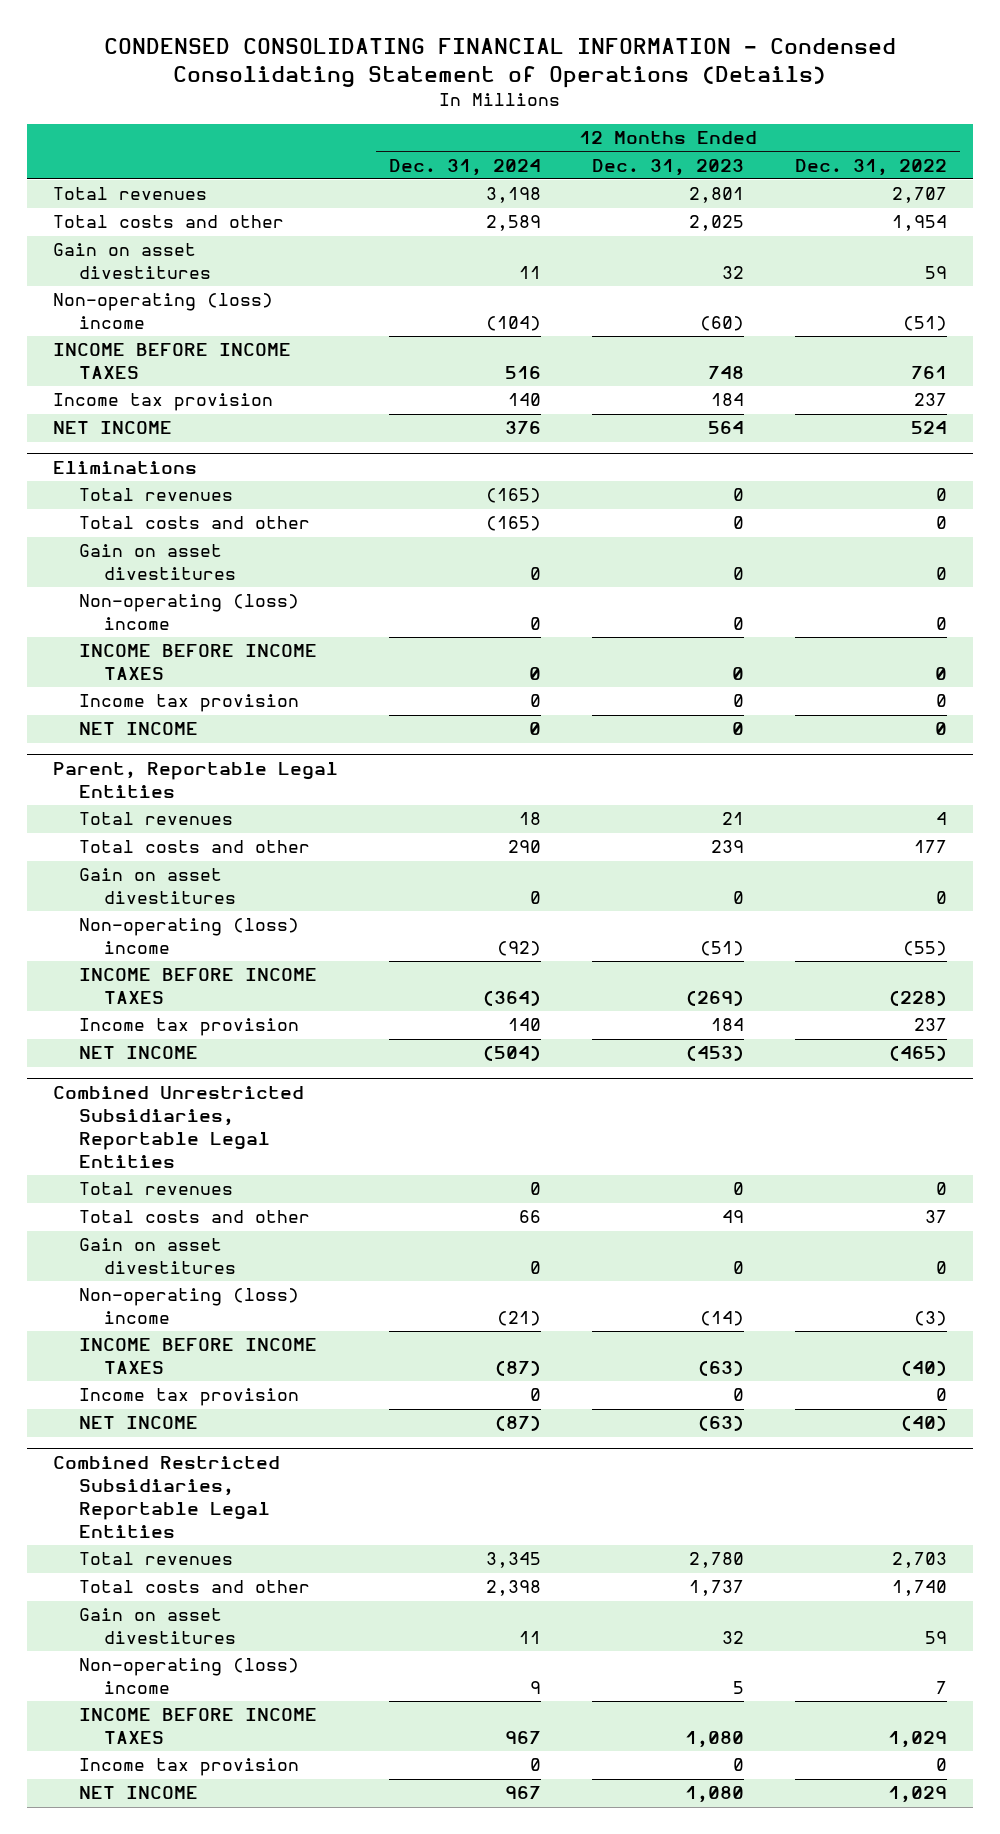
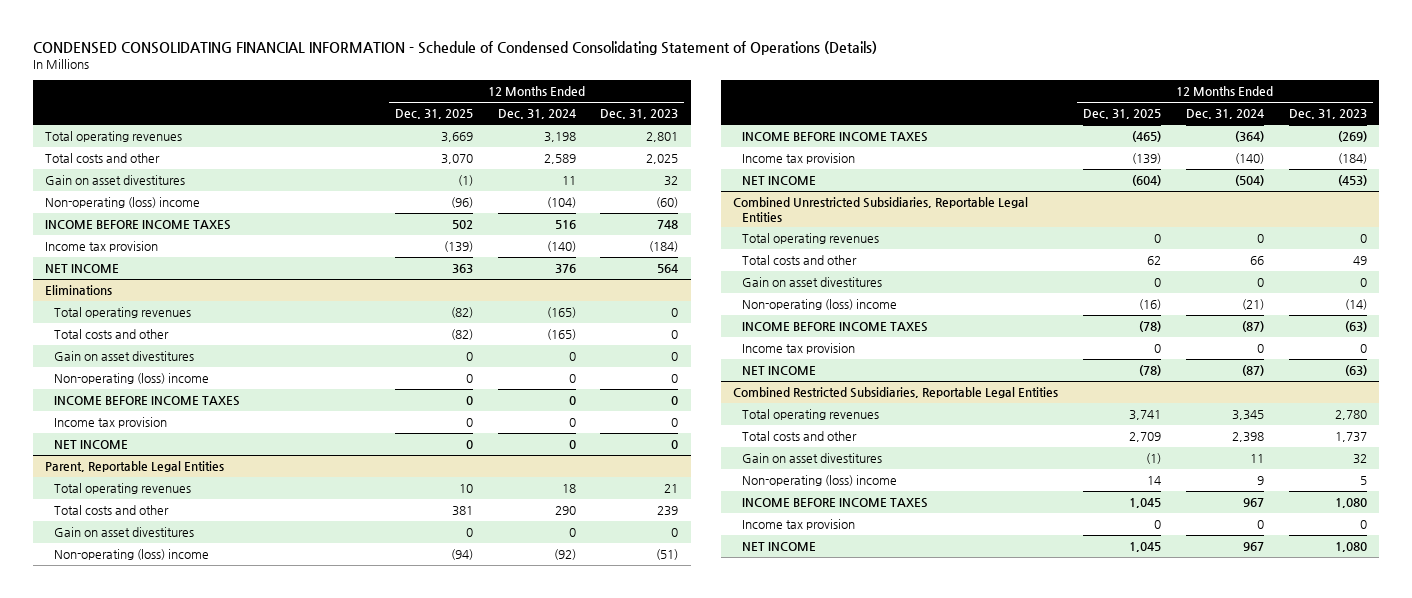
[103,38,896,88] CONDENSED CONSOLIDATING FINANCIAL INFORMATION - Condensed Consolidating Statement of Operations (Details) -> [32,40,877,55] CONDENSED CONSOLIDATING FINANCIAL INFORMATION - Schedule of Condensed Consolidating Statement of Operations (Details)
[795,158,948,176] Dec. 31, 2022 -> none
none -> [394,109,473,120] Dec. 31, 2025
[52,187,207,201] Total revenues -> [45,131,183,143] Total operating revenues
[507,393,541,407] 140 -> [546,241,576,253] (140)
[711,393,745,407] 184 -> [649,241,679,253] (184)
[78,488,233,502] Total revenues -> [54,307,192,319] Total operating revenues
[78,812,233,826] Total revenues -> [54,483,192,495] Total operating revenues
[507,1018,541,1032] 140 -> [1234,153,1264,165] (140)
[711,1018,745,1032] 184 -> [1337,153,1367,165] (184)
[78,1182,233,1196] Total revenues -> [742,233,880,245] Total operating revenues
[78,1552,233,1566] Total revenues -> [742,409,880,421] Total operating revenues

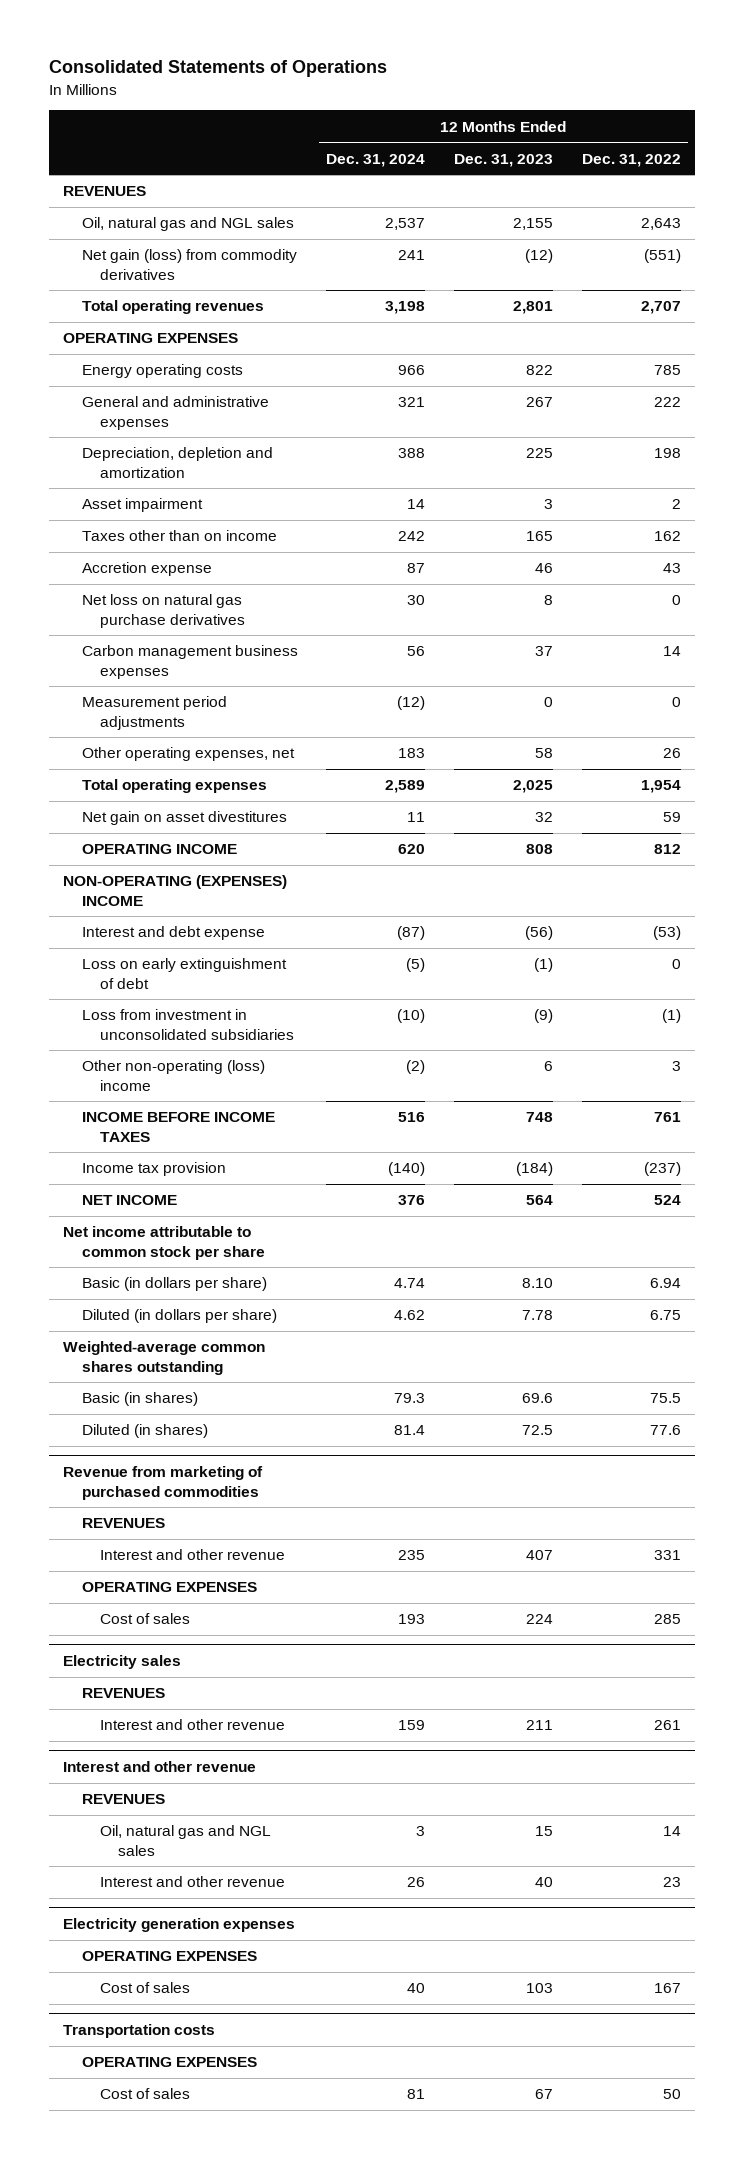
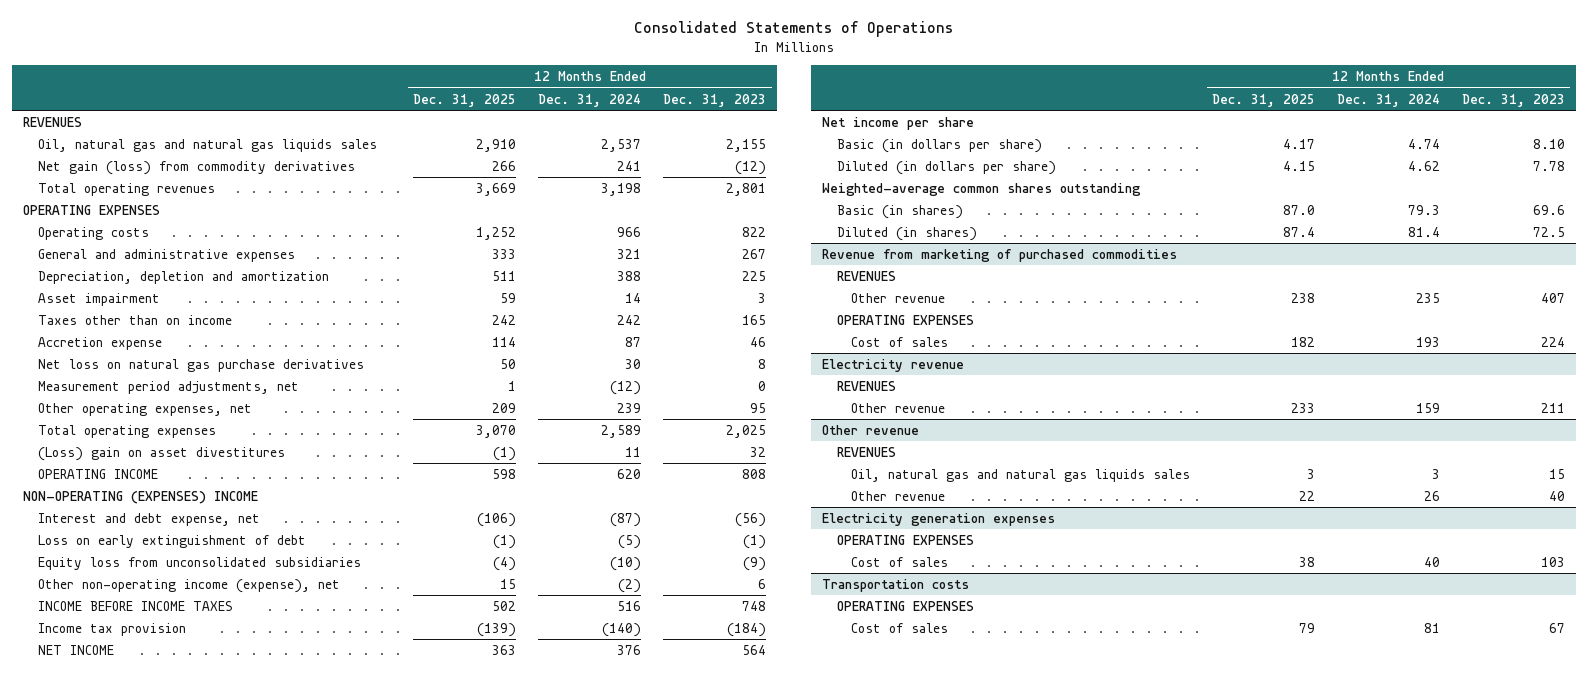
[581,153,681,167] Dec. 31, 2022 -> none
none -> [413,93,517,107] Dec. 31, 2025
[81,217,294,232] Oil, natural gas and NGL sales -> [37,138,377,152] Oil, natural gas and natural gas liquids sales
[81,364,243,379] Energy operating costs -> [37,226,149,240] Operating costs
[81,645,298,679] Carbon management business expenses -> none
[81,696,227,730] Measurement period adjustments -> [37,380,299,394] Measurement period adjustments, net
[398,748,426,759] 183 -> [617,402,642,413] 239
[534,748,553,759] 58 -> [750,402,767,413] 95
[81,811,287,826] Net gain on asset divestitures -> [37,446,285,461] (Loss) gain on asset divestitures
[81,926,265,941] Interest and debt expense -> [37,512,260,526] Interest and debt expense, net
[81,1009,294,1040] Loss from investment in unconsolidated subsidiaries -> [37,556,361,570] Equity loss from unconsolidated subsidiaries
[81,1060,265,1091] Other non-operating (loss) income -> [37,578,340,593] Other non-operating income (expense), net
[63,1226,265,1260] Net income attributable to common stock per share -> [822,116,975,130] Net income per share
[99,1549,285,1561] Interest and other revenue -> [851,292,946,303] Other revenue
[63,1655,182,1670] Electricity sales -> [822,358,965,372] Electricity revenue
[99,1719,285,1731] Interest and other revenue -> [851,402,946,413] Other revenue
[63,1761,257,1773] Interest and other revenue -> [822,424,920,435] Other revenue
[99,1825,271,1856] Oil, natural gas and NGL sales -> [851,468,1191,482] Oil, natural gas and natural gas liquids sales
[99,1876,285,1888] Interest and other revenue -> [851,490,946,501] Other revenue

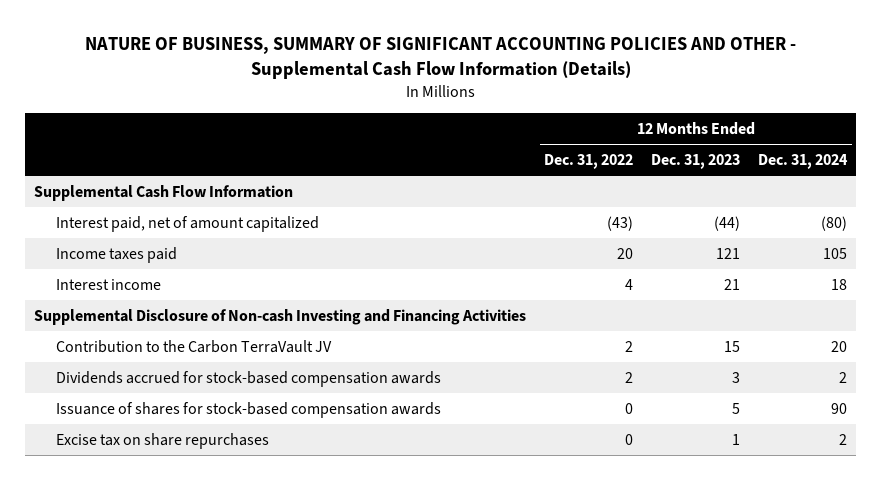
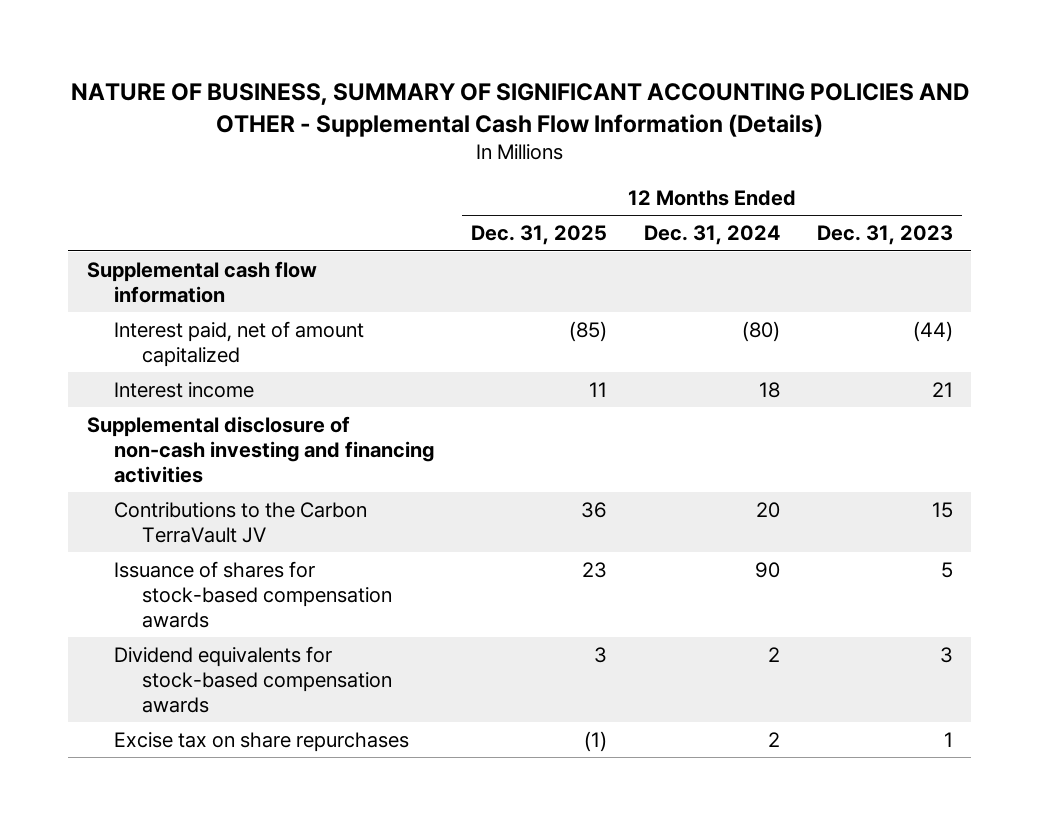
[544,154,634,170] Dec. 31, 2022 -> none
none -> [471,225,608,246] Dec. 31, 2025
[33,184,293,201] Supplemental Cash Flow Information -> [86,260,317,303] Supplemental cash flow information
[56,246,178,263] Income taxes paid -> none
[56,370,442,387] Dividends accrued for stock-based compensation awards -> none
[33,308,526,325] Supplemental Disclosure of Non-cash Investing and Financing Activities -> [86,415,435,483] Supplemental disclosure of non-cash investing and financing activities
[56,339,333,353] Contribution to the Carbon TerraVault JV -> [114,501,368,543] Contributions to the Carbon TerraVault JV
none -> [114,645,393,713] Dividend equivalents for stock-based compensation awards

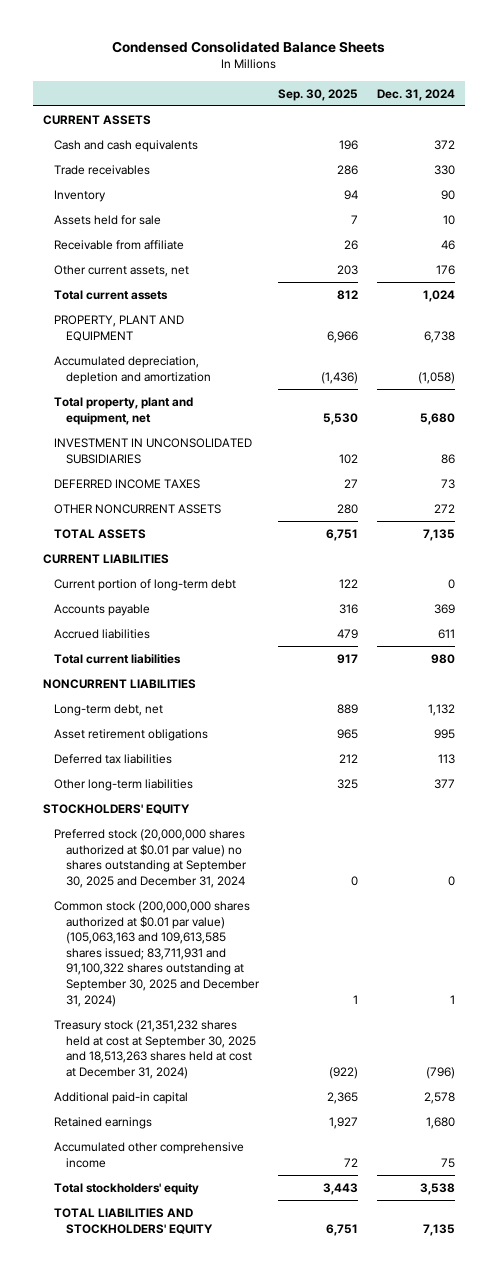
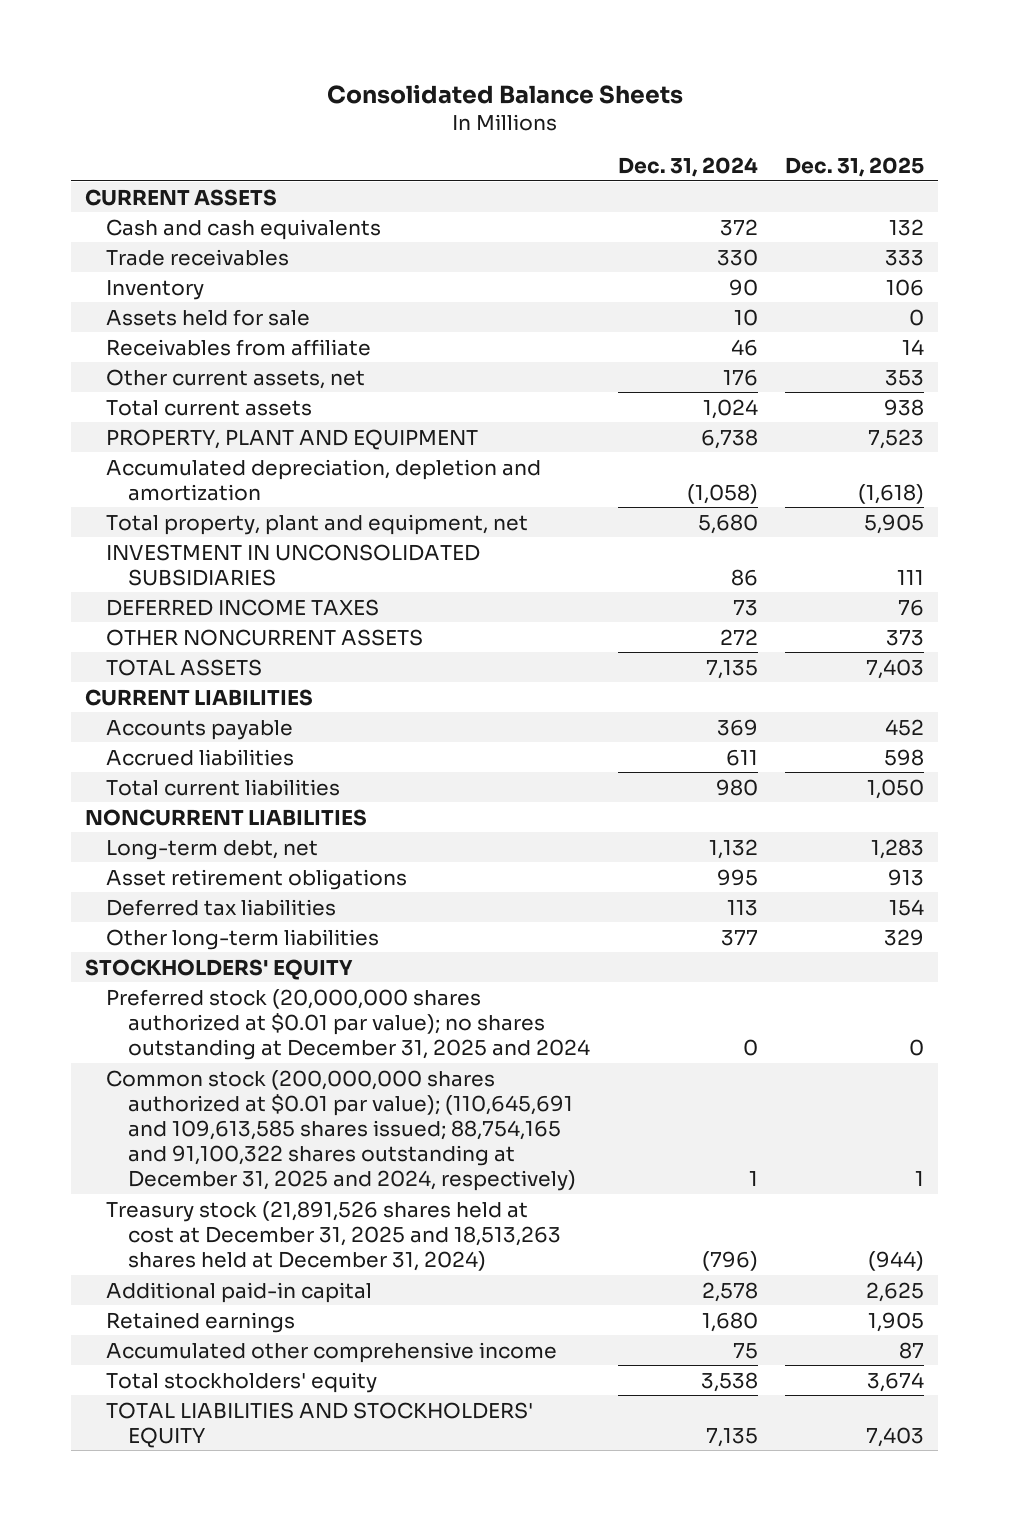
[111,41,385,54] Condensed Consolidated Balance Sheets -> [326,83,683,104] Consolidated Balance Sheets
[277,88,358,101] Sep. 30, 2025 -> none
none -> [785,157,925,178] Dec. 31, 2025
[54,239,185,250] Receivable from affiliate -> [106,338,372,356] Receivables from affiliate
[54,578,237,591] Current portion of long-term debt -> none
[54,828,247,888] Preferred stock (20,000,000 shares authorized at $0.01 par value) no shares outstanding at September 30, 2025 and December 31, 2024 -> [106,988,590,1060] Preferred stock (20,000,000 shares authorized at $0.01 par value); no shares outstanding at December 31, 2025 and 2024
[54,900,260,1007] Common stock (200,000,000 shares authorized at $0.01 par value) (105,063,163 and 109,613,585 shares issued; 83,711,931 and 91,100,322 shares outstanding at September 30, 2025 and December 31, 2024) -> [106,1069,576,1192] Common stock (200,000,000 shares authorized at $0.01 par value); (110,645,691 and 109,613,585 shares issued; 88,754,165 and 91,100,322 shares outstanding at December 31, 2025 and 2024, respectively)
[54,1019,256,1079] Treasury stock (21,351,232 shares held at cost at September 30, 2025 and 18,513,263 shares held at cost at December 31, 2024) -> [106,1200,561,1271] Treasury stock (21,891,526 shares held at cost at December 31, 2025 and 18,513,263 shares held at December 31, 2024)

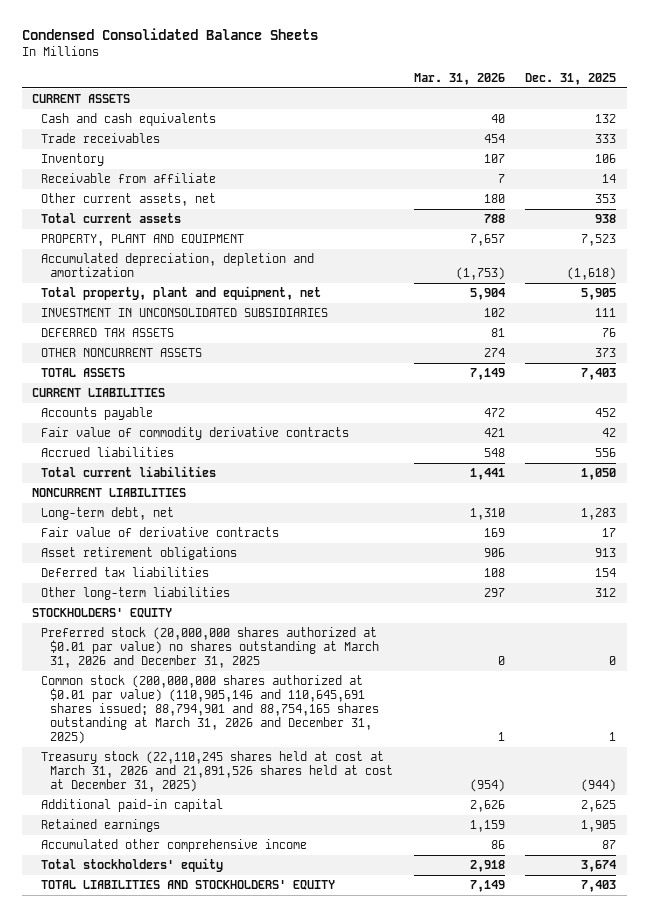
[326,83,683,104] Consolidated Balance Sheets -> [21,27,318,40] Condensed Consolidated Balance Sheets
[617,157,758,178] Dec. 31, 2024 -> none
none -> [413,72,505,85] Mar. 31, 2026
[106,308,311,326] Assets held for sale -> none
[106,338,372,356] Receivables from affiliate -> [40,173,216,184] Receivable from affiliate
[106,598,380,616] DEFERRED INCOME TAXES -> [40,328,174,338] DEFERRED TAX ASSETS
none -> [40,427,349,441] Fair value of commodity derivative contracts
[884,748,925,766] 598 -> [595,448,617,458] 556
none -> [40,527,279,538] Fair value of derivative contracts
[884,928,925,946] 329 -> [595,588,617,598] 312
[106,988,590,1060] Preferred stock (20,000,000 shares authorized at $0.01 par value); no shares outstanding at December 31, 2025 and 2024 -> [40,627,379,669] Preferred stock (20,000,000 shares authorized at $0.01 par value) no shares outstanding at March 31, 2026 and December 31, 2025
[106,1069,576,1192] Common stock (200,000,000 shares authorized at $0.01 par value); (110,645,691 and 109,613,585 shares issued; 88,754,165 and 91,100,322 shares outstanding at December 31, 2025 and 2024, respectively) -> [40,675,379,745] Common stock (200,000,000 shares authorized at $0.01 par value) (110,905,146 and 110,645,691 shares issued; 88,794,901 and 88,754,165 shares outstanding at March 31, 2026 and December 31, 2025)
[106,1200,561,1271] Treasury stock (21,891,526 shares held at cost at December 31, 2025 and 18,513,263 shares held at December 31, 2024) -> [40,751,393,793] Treasury stock (22,110,245 shares held at cost at March 31, 2026 and 21,891,526 shares held at cost at December 31, 2025)

